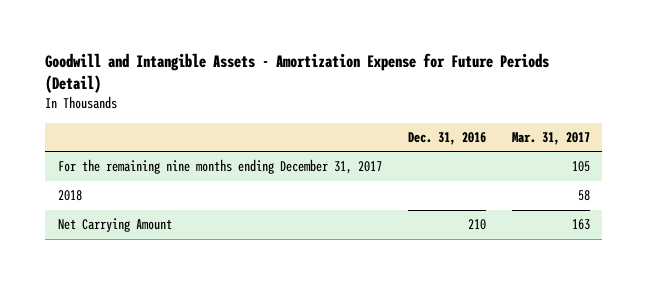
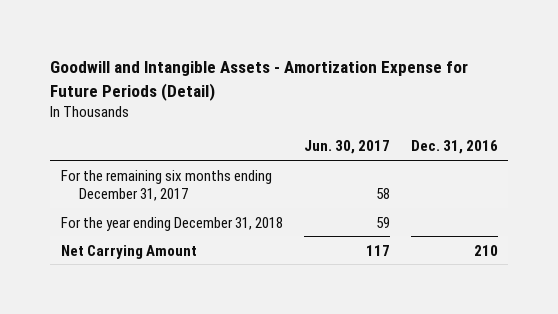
[511,131,590,145] Mar. 31, 2017 -> none
none -> [303,140,390,155] Jun. 30, 2017
[58,159,383,175] For the remaining nine months ending December 31, 2017 -> [60,169,272,201] For the remaining six months ending December 31, 2017
[58,190,83,202] 2018 -> [60,216,283,231] For the year ending December 31, 2018

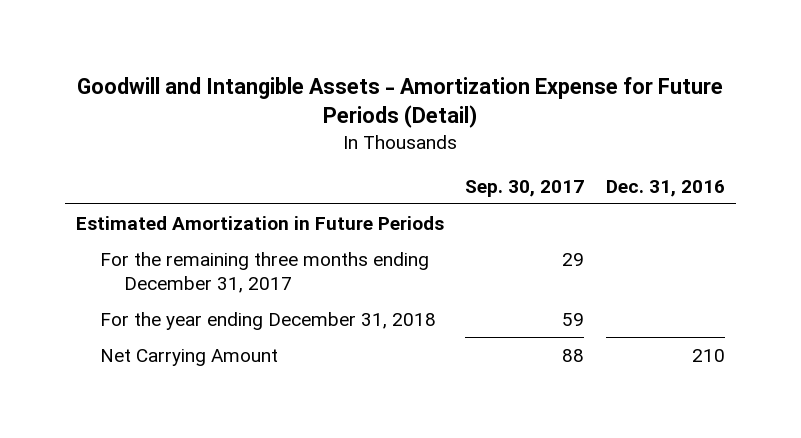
[303,140,390,155] Jun. 30, 2017 -> none
none -> [465,179,585,197] Sep. 30, 2017
none -> [75,215,444,230] Estimated Amortization in Future Periods
[60,169,272,201] For the remaining six months ending December 31, 2017 -> [100,251,430,294] For the remaining three months ending December 31, 2017

